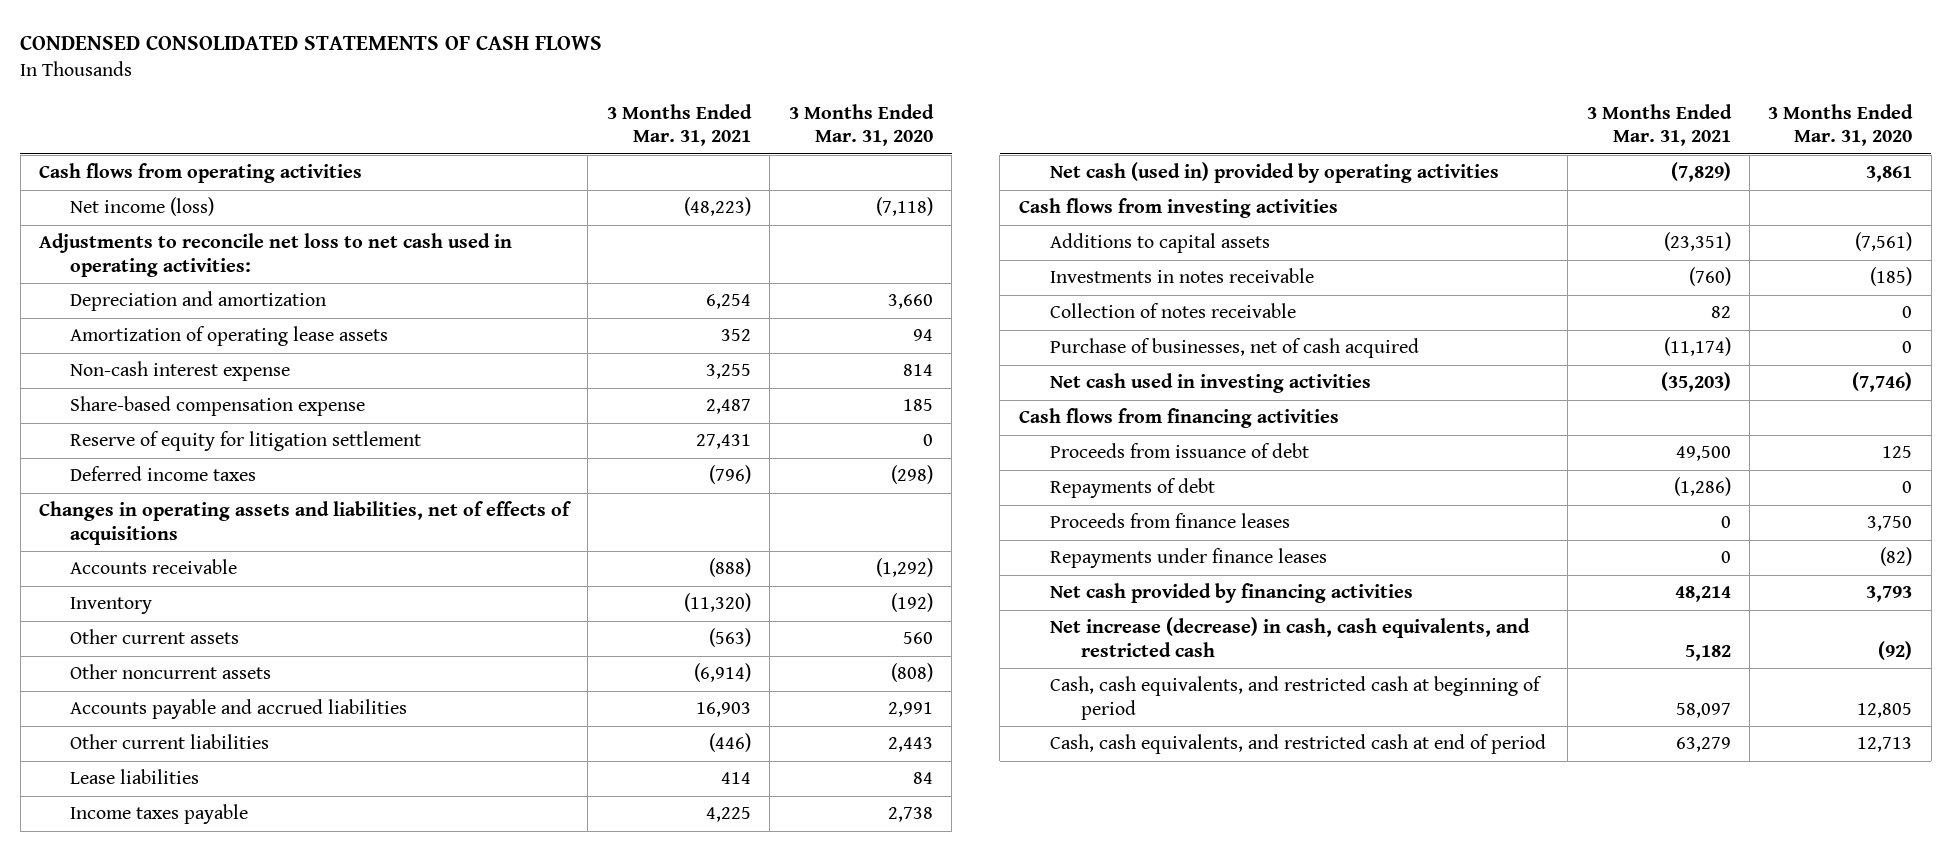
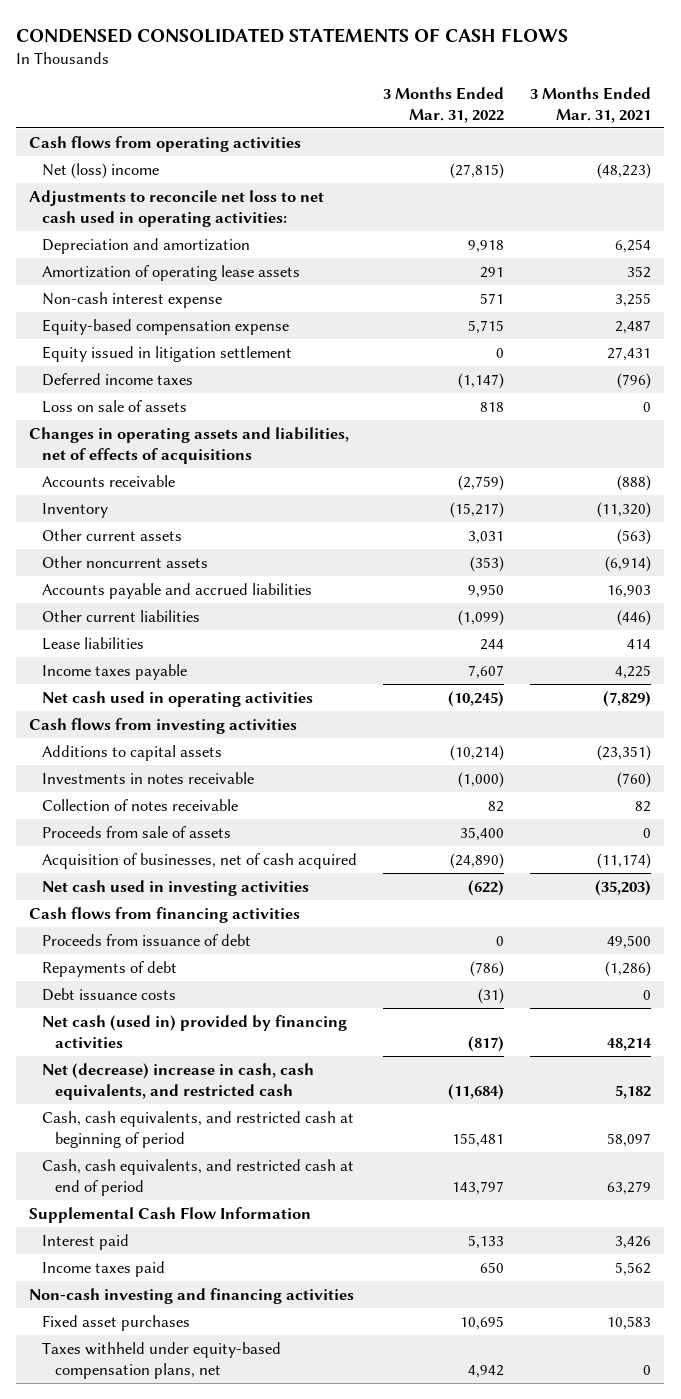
[788,104,934,147] 3 Months Ended Mar. 31, 2020 -> none
none -> [383,86,505,123] 3 Months Ended Mar. 31, 2022
[69,197,214,217] Net income (loss) -> [42,162,160,179] Net (loss) income
[69,396,365,417] Share-based compensation expense -> [42,318,290,335] Equity-based compensation expense
[69,431,421,452] Reserve of equity for litigation settlement -> [42,345,293,362] Equity issued in litigation settlement
none -> [42,399,188,413] Loss on sale of assets
[1049,162,1499,184] Net cash (used in) provided by operating activities -> [42,690,314,707] Net cash used in operating activities
none -> [42,825,232,838] Proceeds from sale of assets
[1049,338,1419,359] Purchase of businesses, net of cash acquired -> [42,852,358,869] Acquisition of businesses, net of cash acquired
[1049,513,1290,529] Proceeds from finance leases -> none
[1049,548,1327,569] Repayments under finance leases -> none
none -> [42,987,177,1001] Debt issuance costs
[1049,583,1413,604] Net cash provided by financing activities -> [42,1014,348,1048] Net cash (used in) provided by financing activities
[1049,617,1530,657] Net increase (decrease) in cash, cash equivalents, and restricted cash -> [42,1062,315,1100] Net (decrease) increase in cash, cash equivalents, and restricted cash
none -> [29,1206,312,1223] Supplemental Cash Flow Information
none -> [42,1233,130,1250] Interest paid
none -> [42,1260,166,1277] Income taxes paid
none -> [29,1287,355,1304] Non-cash investing and financing activities
none -> [42,1314,191,1331] Fixed asset purchases
none -> [42,1341,282,1379] Taxes withheld under equity-based compensation plans, net

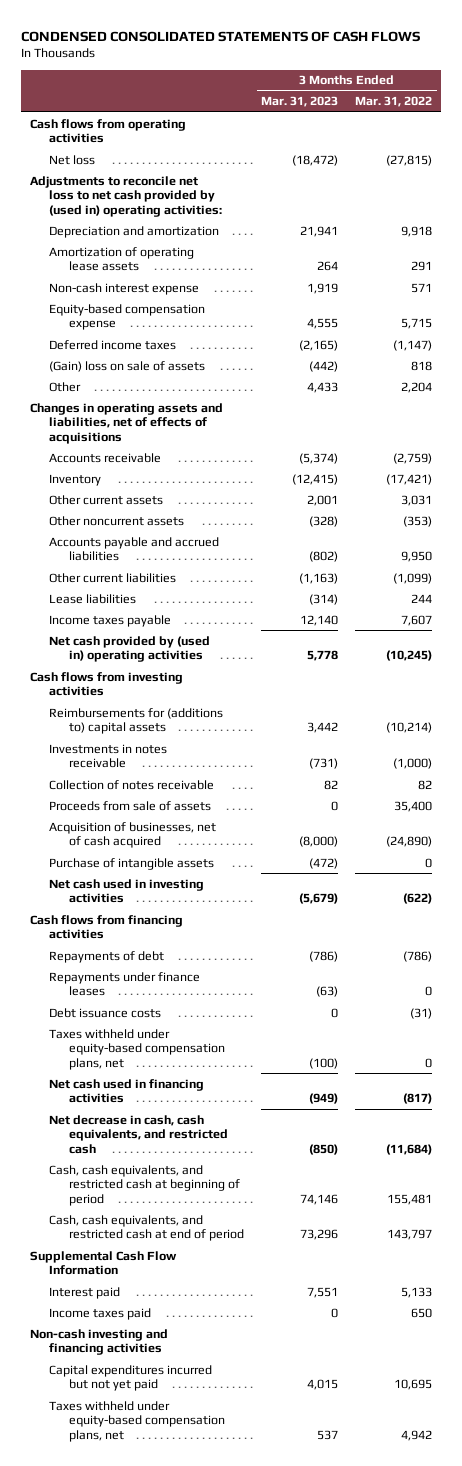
[530,86,652,123] 3 Months Ended Mar. 31, 2021 -> none
none -> [261,96,339,108] Mar. 31, 2023
[42,162,160,179] Net (loss) income -> [49,154,96,165] Net loss
[29,189,325,227] Adjustments to reconcile net loss to net cash used in operating activities: -> [29,175,223,217] Adjustments to reconcile net loss to net cash provided by (used in) operating activities:
[42,345,293,362] Equity issued in litigation settlement -> none
[42,399,188,413] Loss on sale of assets -> [49,360,206,372] (Gain) loss on sale of assets
none -> [49,381,82,392] Other
[450,501,505,518] (15,217) -> [386,473,433,485] (17,421)
[42,690,314,707] Net cash used in operating activities -> [49,635,211,663] Net cash provided by (used in) operating activities
[42,744,223,761] Additions to capital assets -> [49,707,224,735] Reimbursements for (additions to) capital assets
none -> [49,857,215,870] Purchase of intangible assets
[42,933,252,946] Proceeds from issuance of debt -> none
none -> [49,971,201,997] Repayments under finance leases
none -> [49,1028,226,1070] Taxes withheld under equity-based compensation plans, net
[42,1014,348,1048] Net cash (used in) provided by financing activities -> [49,1078,205,1104] Net cash used in financing activities
[42,1062,315,1100] Net (decrease) increase in cash, cash equivalents, and restricted cash -> [49,1114,229,1154] Net decrease in cash, cash equivalents, and restricted cash
[42,1314,191,1331] Fixed asset purchases -> [49,1364,213,1392] Capital expenditures incurred but not yet paid

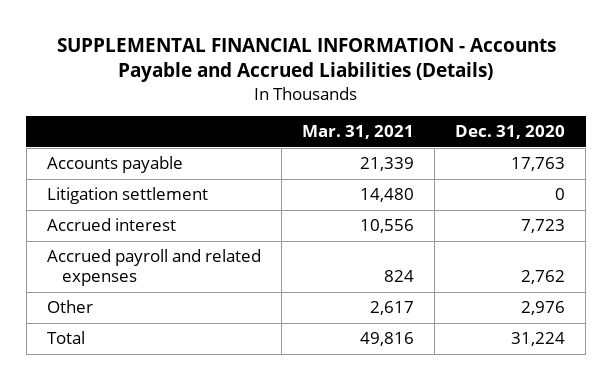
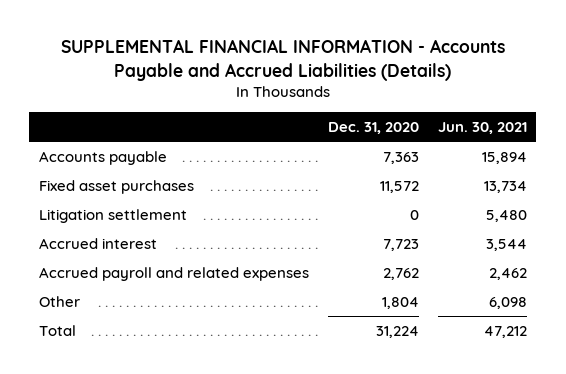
[301,125,414,140] Mar. 31, 2021 -> none
none -> [437,122,527,135] Jun. 30, 2021
[510,157,565,172] 17,763 -> [382,151,419,164] 7,363
none -> [38,179,194,194] Fixed asset purchases
[520,301,565,316] 2,976 -> [381,296,419,309] 1,804

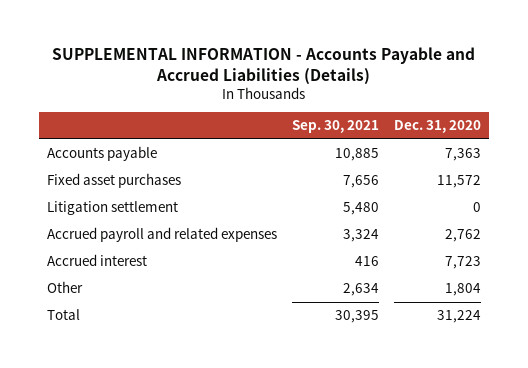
[60,39,505,81] SUPPLEMENTAL FINANCIAL INFORMATION - Accounts Payable and Accrued Liabilities (Details) -> [51,47,475,85] SUPPLEMENTAL INFORMATION - Accounts Payable and Accrued Liabilities (Details)
[437,122,527,135] Jun. 30, 2021 -> none
none -> [291,120,379,134] Sep. 30, 2021
[38,237,157,249] Accrued interest -> [46,254,147,267] Accrued interest

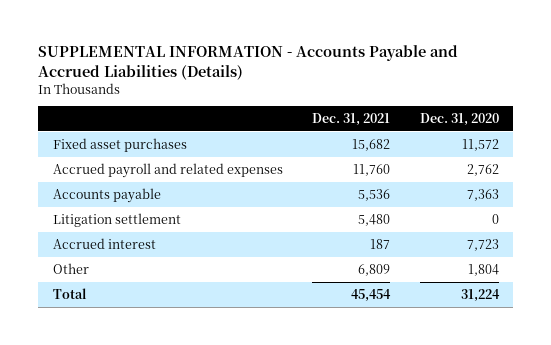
[291,120,379,134] Sep. 30, 2021 -> none
none -> [312,113,391,127] Dec. 31, 2021
[46,146,157,162] Accounts payable -> [52,187,161,203] Accounts payable
[46,201,178,216] Litigation settlement -> [52,212,181,227] Litigation settlement

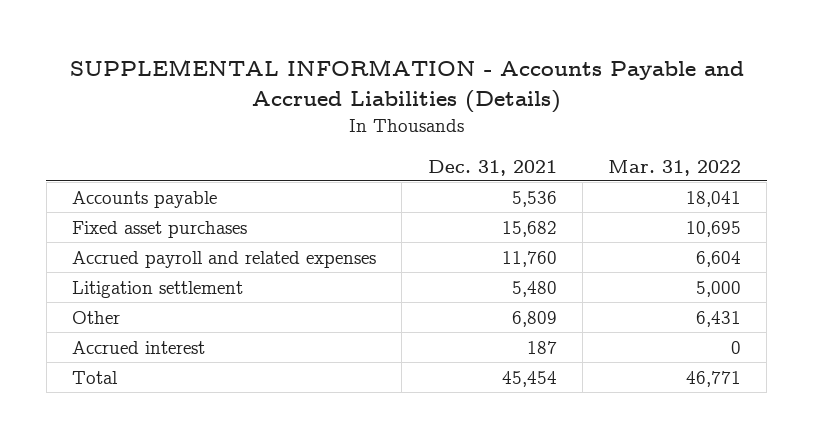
[419,113,499,127] Dec. 31, 2020 -> none
none -> [608,159,742,176] Mar. 31, 2022
[52,187,161,203] Accounts payable -> [72,190,218,208] Accounts payable
[52,237,156,249] Accrued interest -> [72,340,206,354] Accrued interest

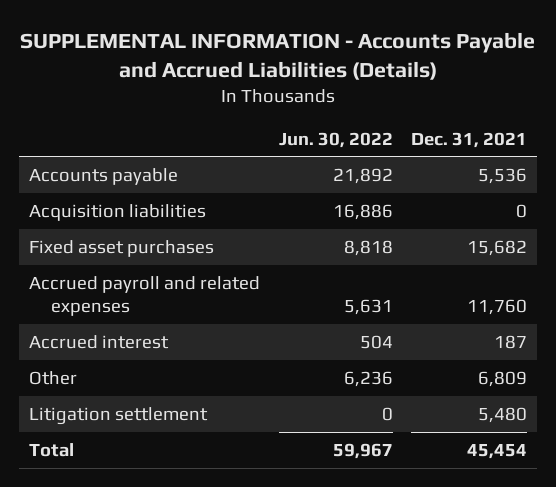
[608,159,742,176] Mar. 31, 2022 -> none
none -> [278,131,393,148] Jun. 30, 2022
none -> [28,203,206,221] Acquisition liabilities
[72,310,121,324] Other -> [28,370,77,385] Other
[72,280,244,298] Litigation settlement -> [28,406,208,425] Litigation settlement

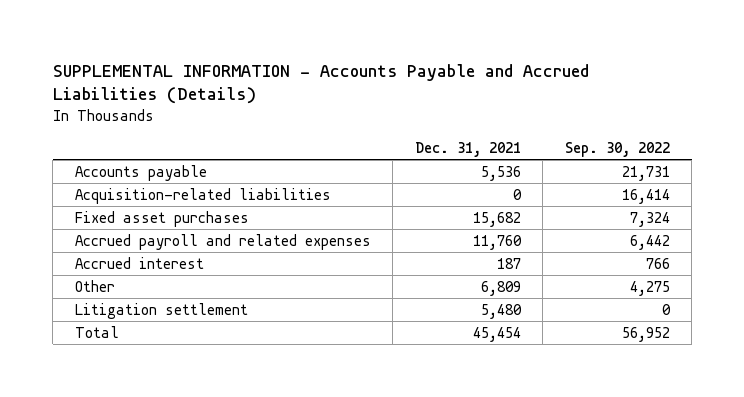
[278,131,393,148] Jun. 30, 2022 -> none
none -> [564,141,670,157] Sep. 30, 2022
[28,203,206,221] Acquisition liabilities -> [74,187,331,204] Acquisition-related liabilities

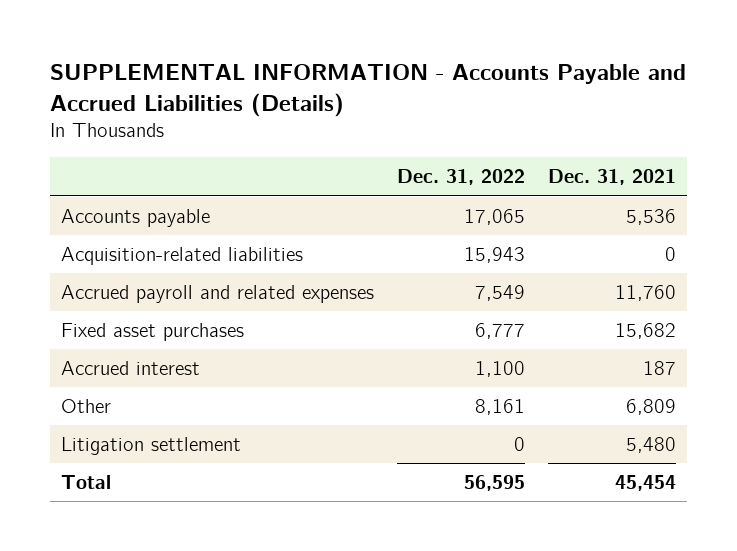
[564,141,670,157] Sep. 30, 2022 -> none
none -> [396,169,525,186] Dec. 31, 2022
[74,210,249,227] Fixed asset purchases -> [61,322,245,341] Fixed asset purchases

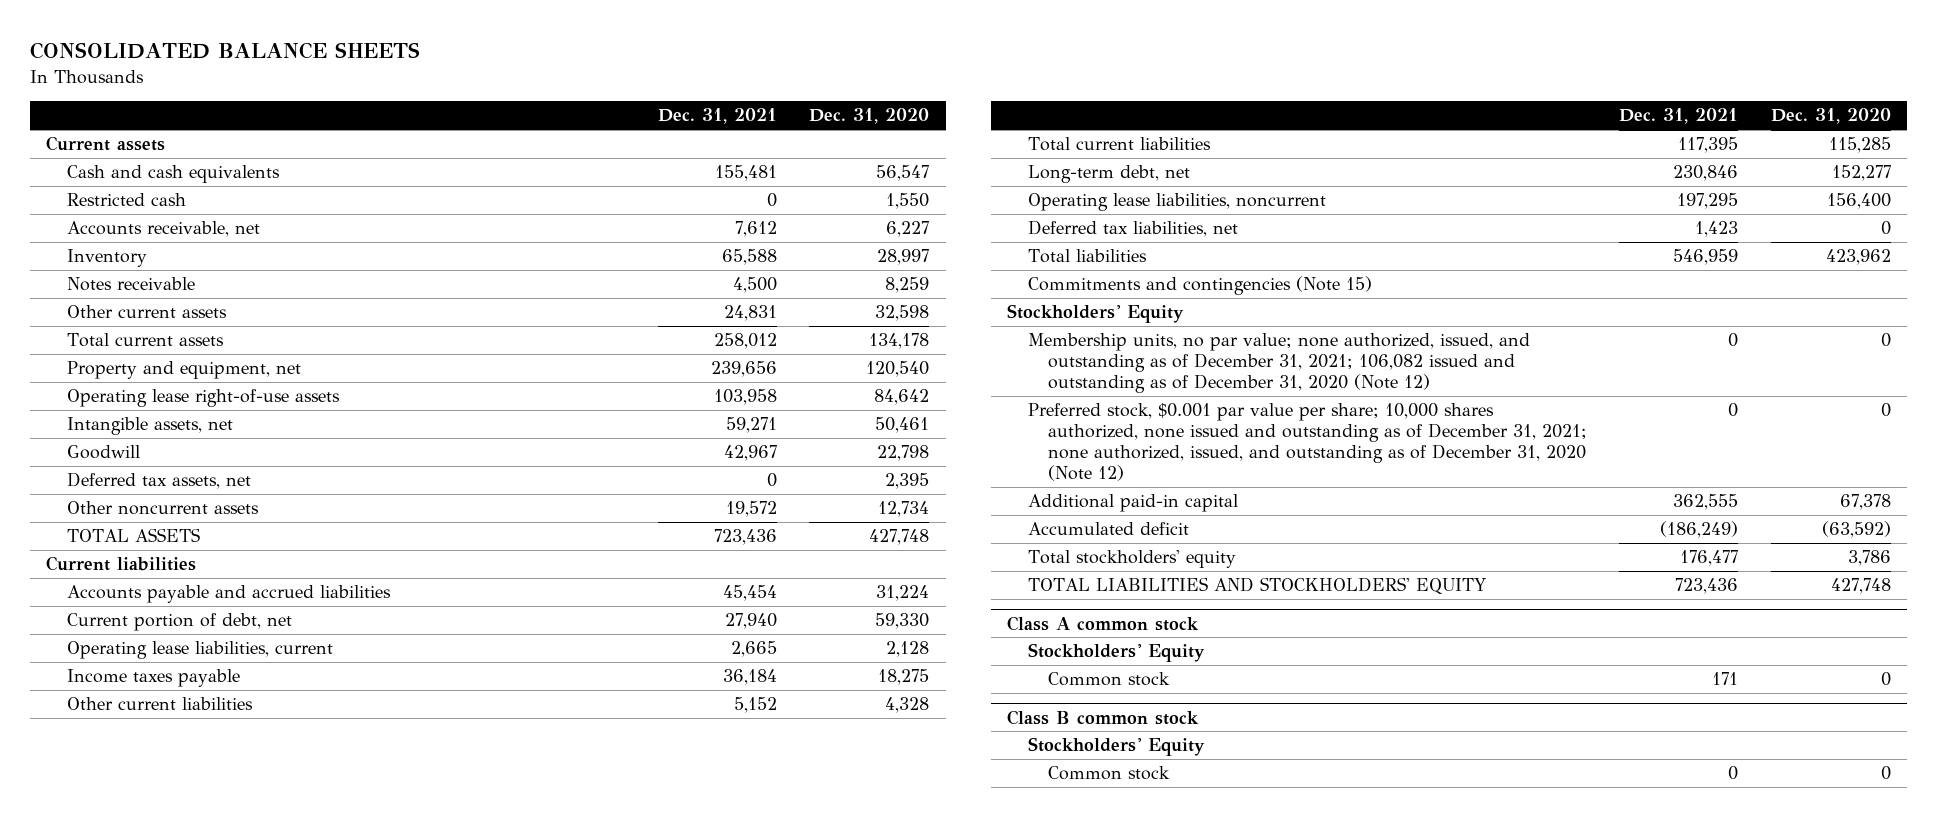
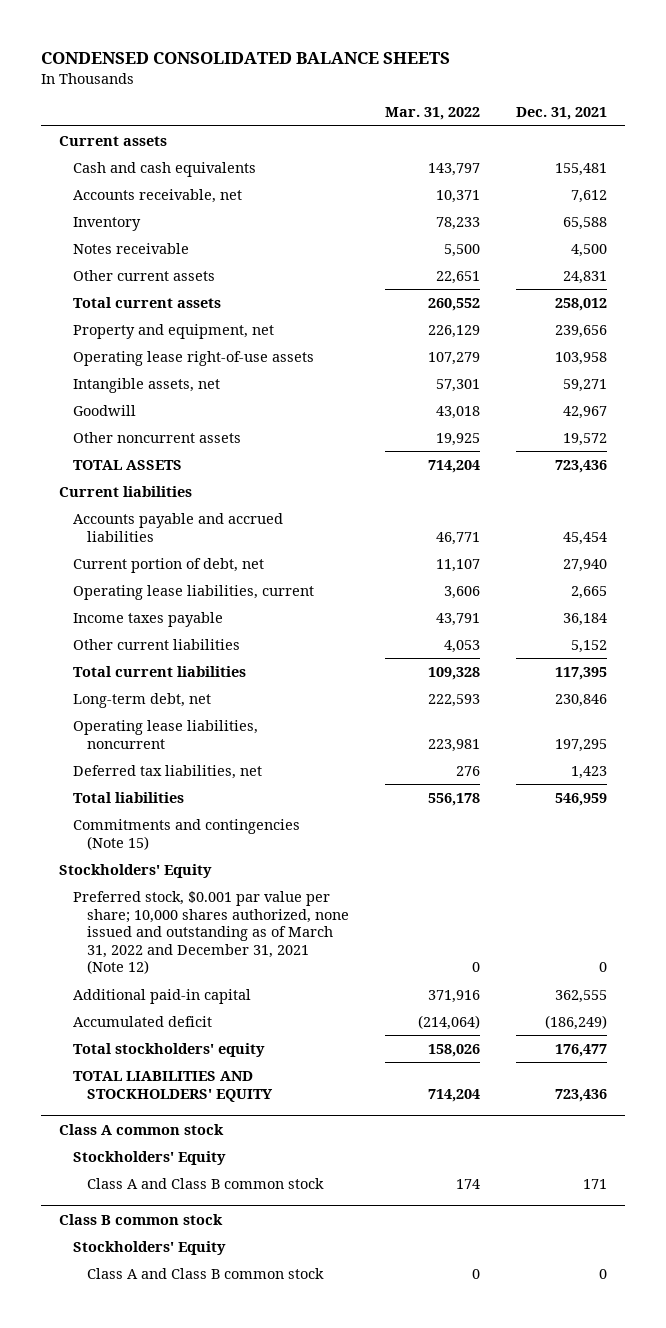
[30,42,421,60] CONSOLIDATED BALANCE SHEETS -> [41,51,451,64] CONDENSED CONSOLIDATED BALANCE SHEETS
[809,108,930,125] Dec. 31, 2020 -> none
none -> [385,107,481,121] Mar. 31, 2022
[66,193,186,207] Restricted cash -> none
[66,472,251,490] Deferred tax assets, net -> none
[1027,333,1530,394] Membership units, no par value; none authorized, issued, and outstanding as of December 31, 2021; 106,082 issued and outstanding as of December 31, 2020 (Note 12) -> none
[1027,403,1588,482] Preferred stock, $0.001 par value per share; 10,000 shares authorized, none issued and outstanding as of December 31, 2021; none authorized, issued, and outstanding as of December 31, 2020 (Note 12) -> [73,890,350,975] Preferred stock, $0.001 par value per share; 10,000 shares authorized, none issued and outstanding as of March 31, 2022 and December 31, 2021 (Note 12)
[1048,672,1171,687] Common stock -> [87,1177,325,1189] Class A and Class B common stock
[1048,766,1171,781] Common stock -> [87,1267,325,1279] Class A and Class B common stock

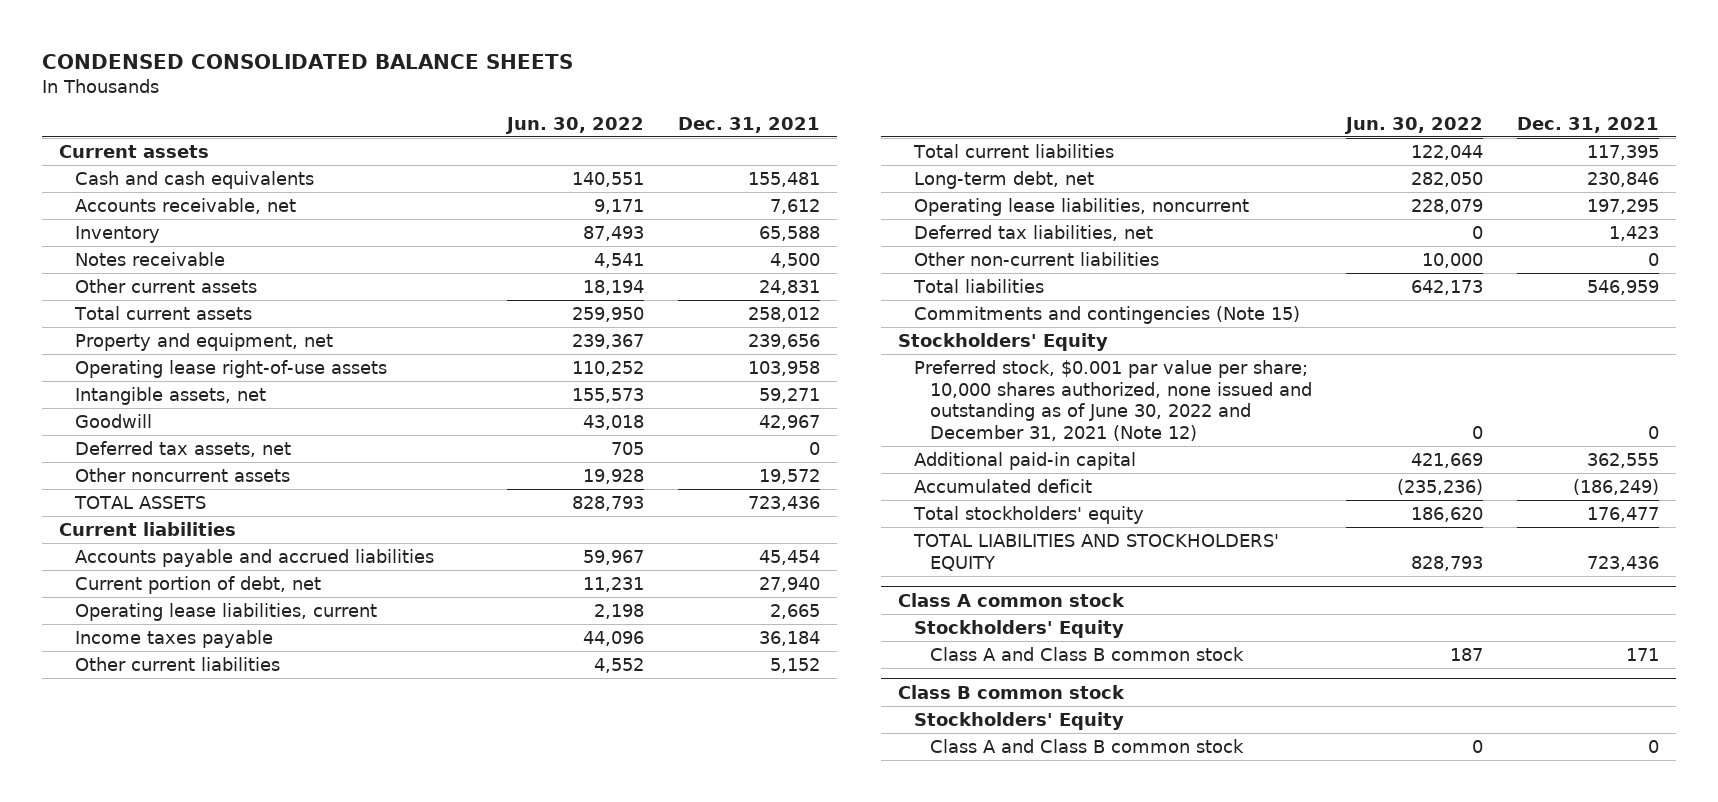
[385,107,481,121] Mar. 31, 2022 -> none
none -> [504,116,644,134] Jun. 30, 2022
none -> [74,440,291,457] Deferred tax assets, net
none -> [913,251,1159,266] Other non-current liabilities
[73,890,350,975] Preferred stock, $0.001 par value per share; 10,000 shares authorized, none issued and outstanding as of March 31, 2022 and December 31, 2021 (Note 12) -> [913,359,1312,442] Preferred stock, $0.001 par value per share; 10,000 shares authorized, none issued and outstanding as of June 30, 2022 and December 31, 2021 (Note 12)

